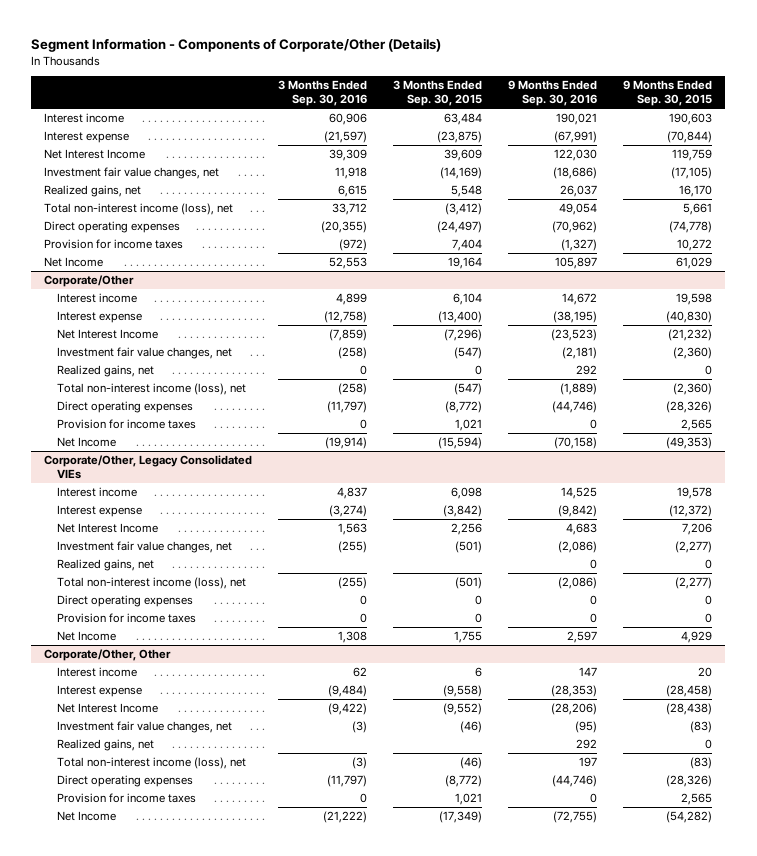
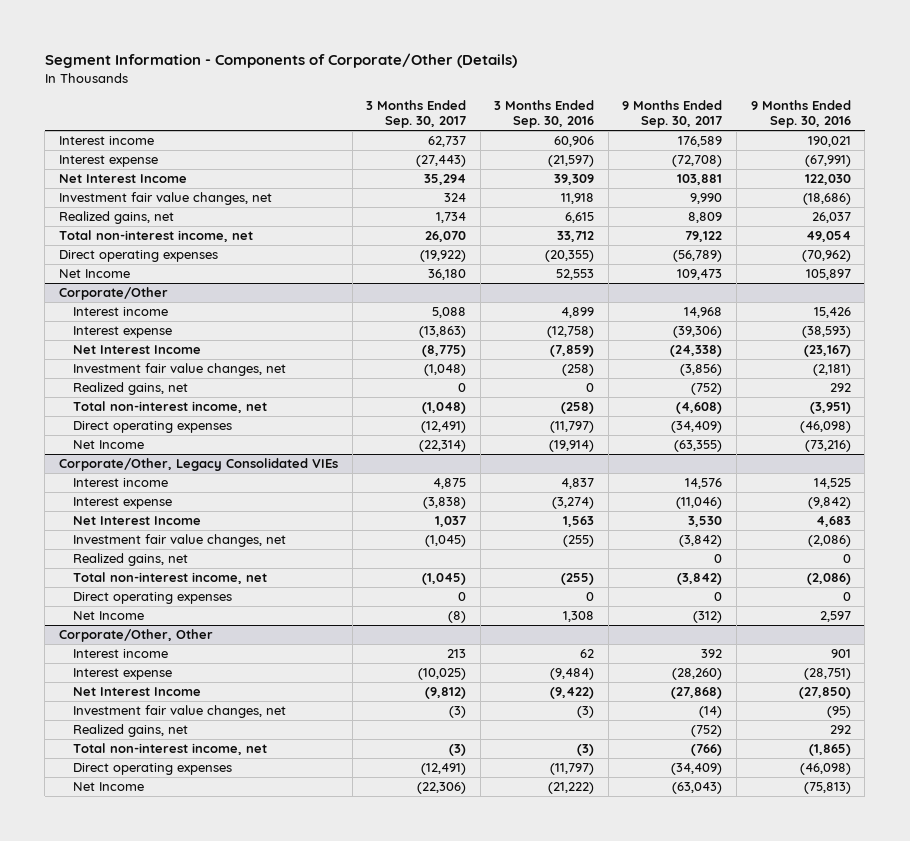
[393,80,483,107] 3 Months Ended Sep. 30, 2015 -> none
[623,80,713,107] 9 Months Ended Sep. 30, 2015 -> none
none -> [366,99,467,129] 3 Months Ended Sep. 30, 2017
none -> [622,99,723,129] 9 Months Ended Sep. 30, 2017
[44,203,234,216] Total non-interest income (loss), net -> [58,230,253,243] Total non-interest income, net
[44,239,184,250] Provision for income taxes -> none
[562,293,598,306] 14,672 -> [813,307,851,319] 15,426
[553,311,598,324] (38,195) -> [801,326,851,339] (38,593)
[551,329,598,342] (23,523) -> [803,345,851,358] (23,167)
[56,419,196,430] Provision for income taxes -> none
[56,383,246,396] Total non-interest income (loss), net -> [73,401,268,414] Total non-interest income, net
[560,383,598,396] (1,889) -> [809,402,851,415] (3,951)
[552,401,598,414] (44,746) -> [799,421,851,434] (46,098)
[554,437,598,450] (70,158) -> [804,440,851,453] (73,216)
[56,577,246,590] Total non-interest income (loss), net -> [73,572,268,585] Total non-interest income, net
[56,613,196,624] Provision for income taxes -> none
[579,667,598,677] 147 -> [830,649,851,659] 901
[551,685,598,698] (28,353) -> [803,668,851,681] (28,751)
[551,703,598,716] (28,206) -> [798,687,851,700] (27,850)
[56,793,196,804] Provision for income taxes -> none
[56,757,246,770] Total non-interest income (loss), net -> [73,743,268,756] Total non-interest income, net
[579,757,598,768] 197 -> [808,744,851,757] (1,865)
[552,775,598,788] (44,746) -> [799,763,851,776] (46,098)
[553,811,598,824] (72,755) -> [803,782,851,795] (75,813)

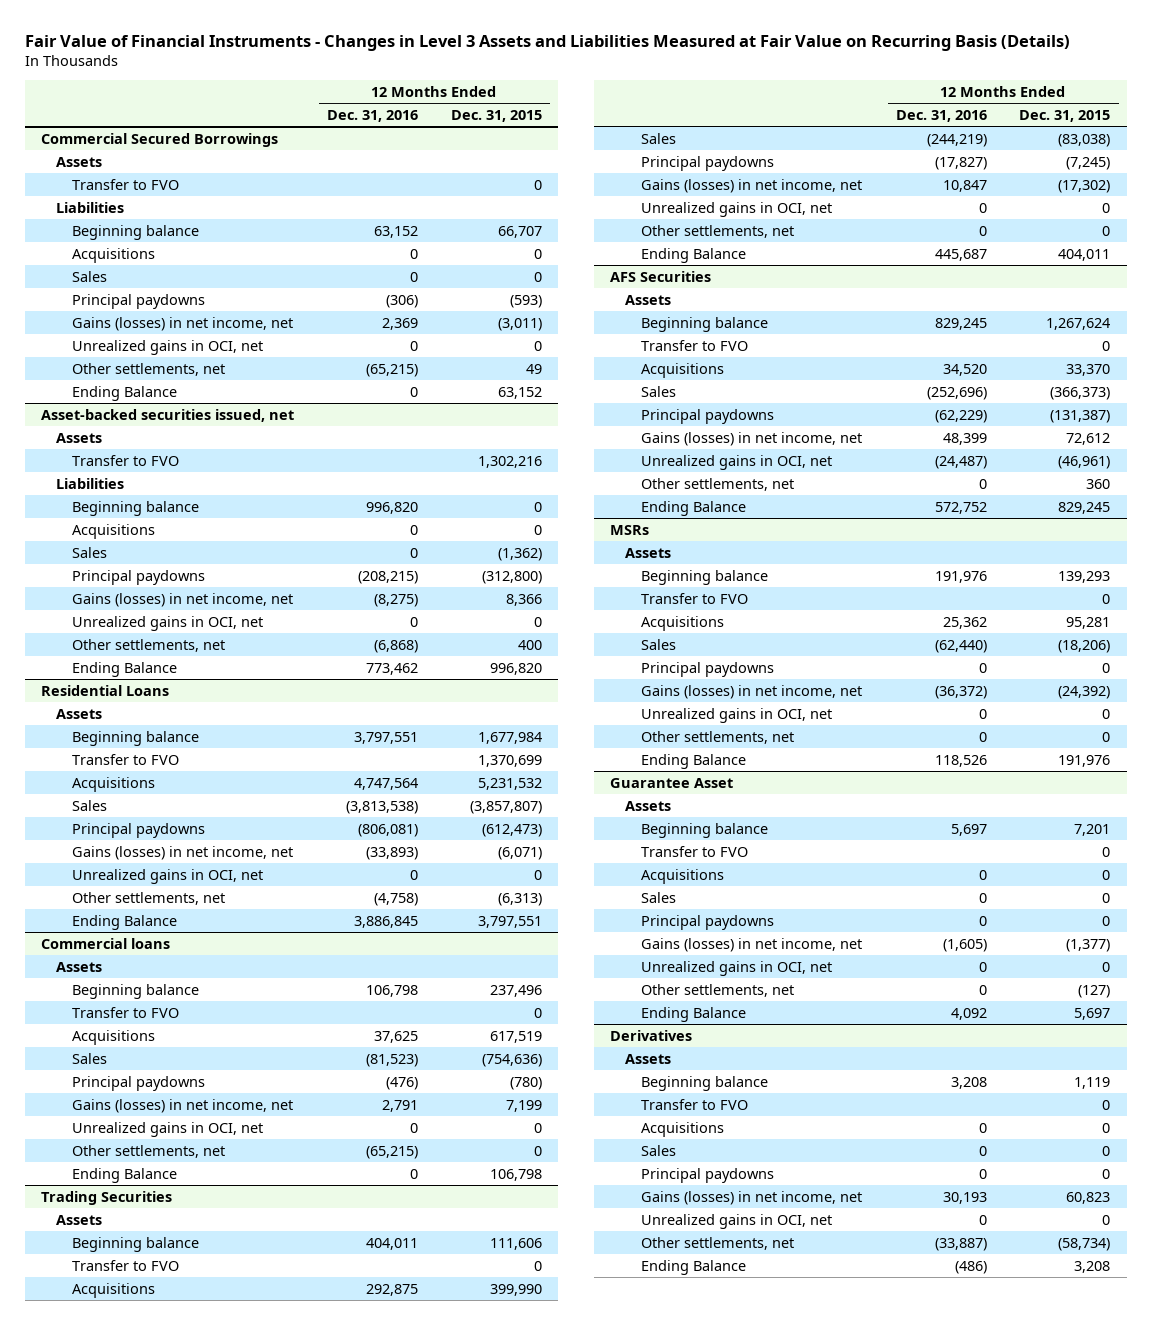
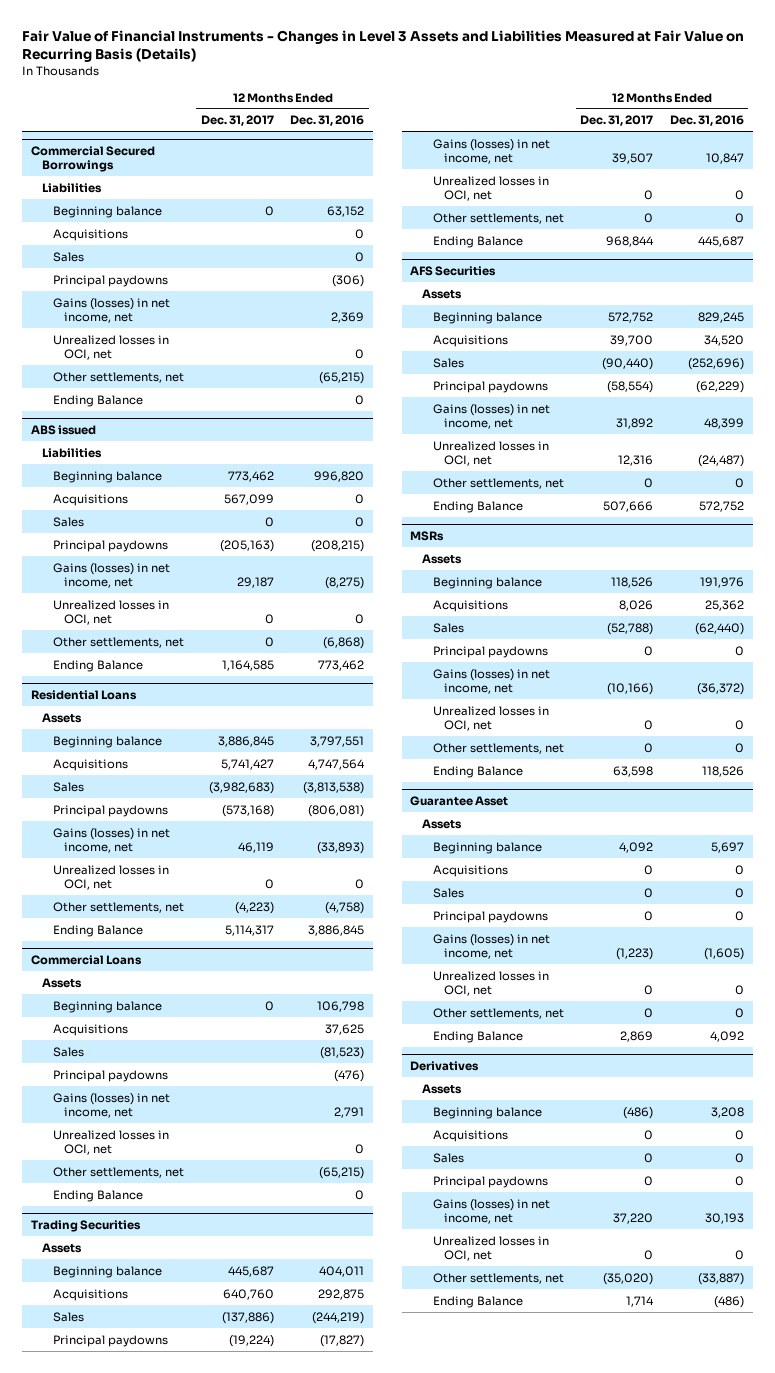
[450,110,542,123] Dec. 31, 2015 -> none
none -> [200,115,274,127] Dec. 31, 2017
[56,156,103,167] Assets -> none
[71,178,179,190] Transfer to FVO -> none
[71,339,263,355] Unrealized gains in OCI, net -> [52,334,169,360] Unrealized losses in OCI, net
[56,432,103,443] Assets -> none
[71,454,179,466] Transfer to FVO -> none
[41,408,295,422] Asset-backed securities issued, net -> [30,424,96,435] ABS issued
[71,615,263,631] Unrealized gains in OCI, net -> [52,599,169,625] Unrealized losses in OCI, net
[71,753,179,765] Transfer to FVO -> none
[71,868,263,884] Unrealized gains in OCI, net -> [52,864,169,890] Unrealized losses in OCI, net
[41,937,171,949] Commercial loans -> [30,954,142,965] Commercial Loans
[71,1006,179,1018] Transfer to FVO -> none
[71,1121,263,1137] Unrealized gains in OCI, net -> [52,1129,169,1155] Unrealized losses in OCI, net
[71,1259,179,1271] Transfer to FVO -> none
[640,201,832,217] Unrealized gains in OCI, net -> [432,175,549,201] Unrealized losses in OCI, net
[640,339,748,351] Transfer to FVO -> none
[640,454,832,470] Unrealized gains in OCI, net -> [432,440,549,466] Unrealized losses in OCI, net
[640,592,748,604] Transfer to FVO -> none
[640,707,832,723] Unrealized gains in OCI, net -> [432,705,549,731] Unrealized losses in OCI, net
[640,845,748,857] Transfer to FVO -> none
[640,960,832,976] Unrealized gains in OCI, net -> [432,970,549,996] Unrealized losses in OCI, net
[640,1098,748,1110] Transfer to FVO -> none
[640,1213,832,1229] Unrealized gains in OCI, net -> [432,1235,549,1261] Unrealized losses in OCI, net

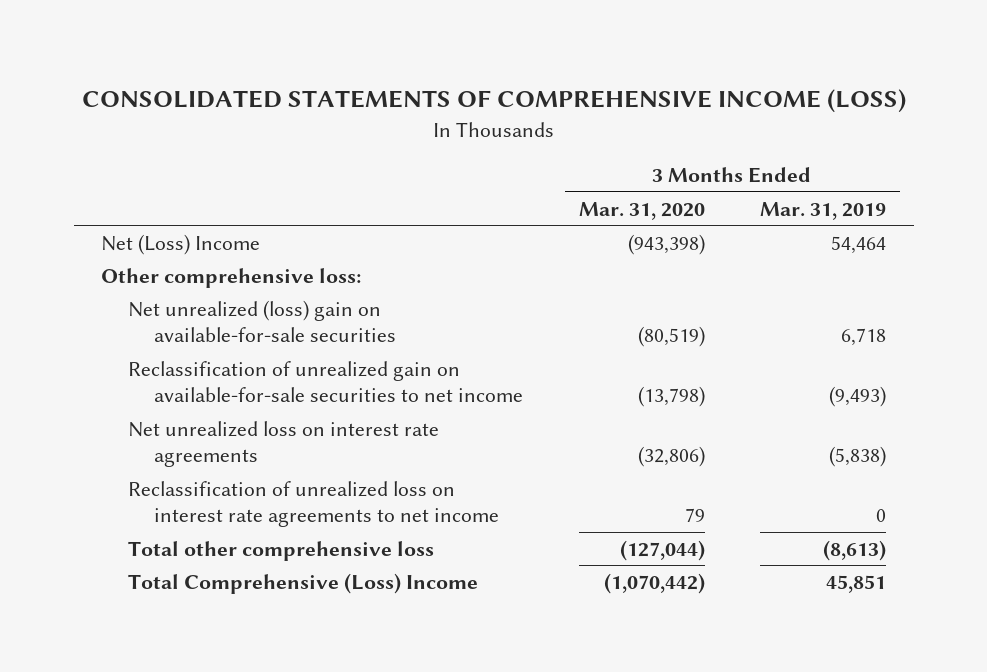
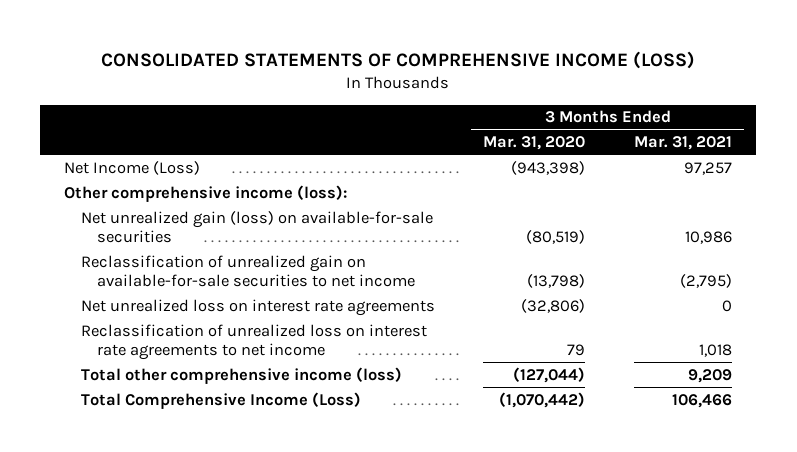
[759,201,886,220] Mar. 31, 2019 -> none
none -> [634,136,733,151] Mar. 31, 2021
[101,233,261,255] Net (Loss) Income -> [64,160,201,175] Net Income (Loss)
[101,267,362,288] Other comprehensive loss: -> [64,184,348,202] Other comprehensive income (loss):
[127,299,397,343] Net unrealized (loss) gain on available-for-sale securities -> [80,210,433,244] Net unrealized gain (loss) on available-for-sale securities
[127,540,434,561] Total other comprehensive loss -> [80,366,402,384] Total other comprehensive income (loss)
[127,572,478,594] Total Comprehensive (Loss) Income -> [80,391,361,409] Total Comprehensive Income (Loss)

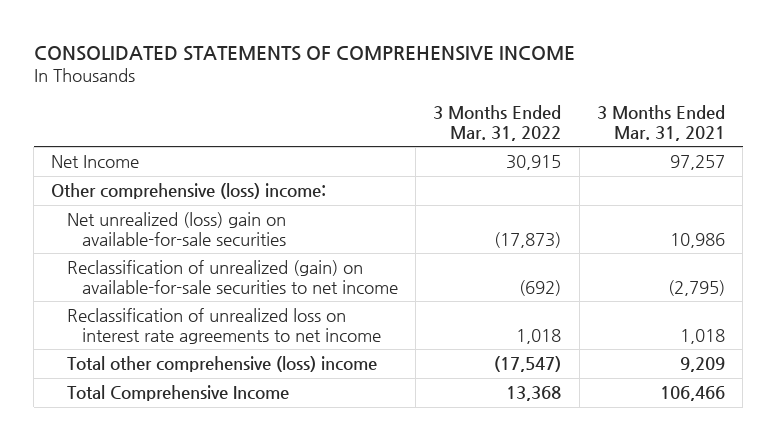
[101,50,696,69] CONSOLIDATED STATEMENTS OF COMPREHENSIVE INCOME (LOSS) -> [33,46,575,62] CONSOLIDATED STATEMENTS OF COMPREHENSIVE INCOME
[483,136,586,151] Mar. 31, 2020 -> none
none -> [433,104,562,141] 3 Months Ended Mar. 31, 2022
[80,298,435,316] Net unrealized loss on interest rate agreements -> none
[64,160,201,175] Net Income (Loss) -> [51,155,140,169] Net Income
[64,184,348,202] Other comprehensive income (loss): -> [51,183,327,200] Other comprehensive (loss) income:
[80,210,433,244] Net unrealized gain (loss) on available-for-sale securities -> [66,212,286,246] Net unrealized (loss) gain on available-for-sale securities
[80,254,416,288] Reclassification of unrealized gain on available-for-sale securities to net income -> [66,260,398,294] Reclassification of unrealized (gain) on available-for-sale securities to net income
[80,366,402,384] Total other comprehensive income (loss) -> [66,356,377,373] Total other comprehensive (loss) income
[80,391,361,409] Total Comprehensive Income (Loss) -> [66,385,289,402] Total Comprehensive Income

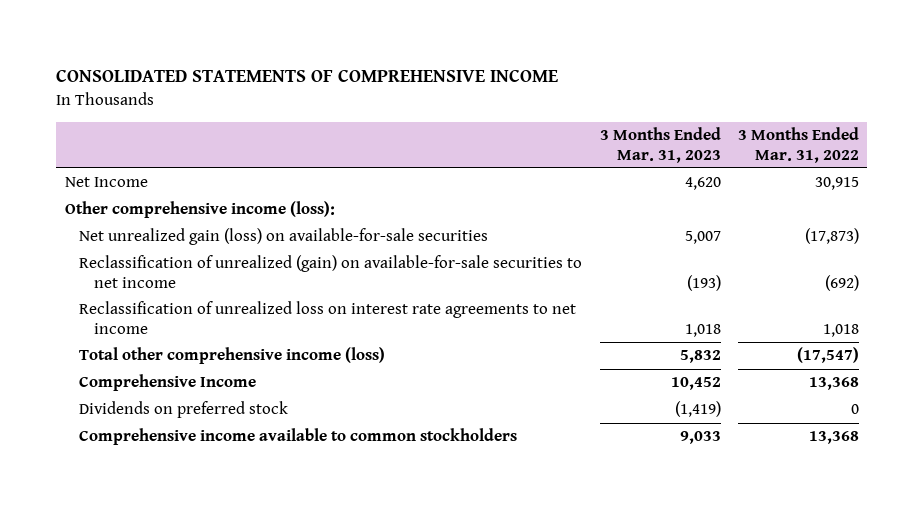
[596,104,725,141] 3 Months Ended Mar. 31, 2021 -> none
none -> [599,127,721,163] 3 Months Ended Mar. 31, 2023
[51,183,327,200] Other comprehensive (loss) income: -> [65,201,336,219] Other comprehensive income (loss):
[66,212,286,246] Net unrealized (loss) gain on available-for-sale securities -> [79,228,489,246] Net unrealized gain (loss) on available-for-sale securities
[66,356,377,373] Total other comprehensive (loss) income -> [79,347,386,365] Total other comprehensive income (loss)
[66,385,289,402] Total Comprehensive Income -> [79,374,257,392] Comprehensive Income
none -> [79,401,289,419] Dividends on preferred stock
none -> [79,428,518,446] Comprehensive income available to common stockholders

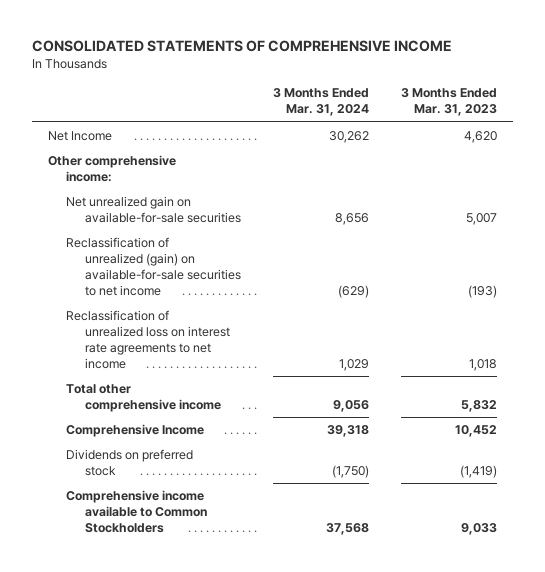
[737,127,859,163] 3 Months Ended Mar. 31, 2022 -> none
none -> [272,88,369,117] 3 Months Ended Mar. 31, 2024
[65,201,336,219] Other comprehensive income (loss): -> [48,154,177,182] Other comprehensive income:
[79,228,489,246] Net unrealized gain (loss) on available-for-sale securities -> [66,195,241,223] Net unrealized gain on available-for-sale securities
[79,347,386,365] Total other comprehensive income (loss) -> [66,383,221,412] Total other comprehensive income
[79,428,518,446] Comprehensive income available to common stockholders -> [66,489,207,533] Comprehensive income available to Common Stockholders

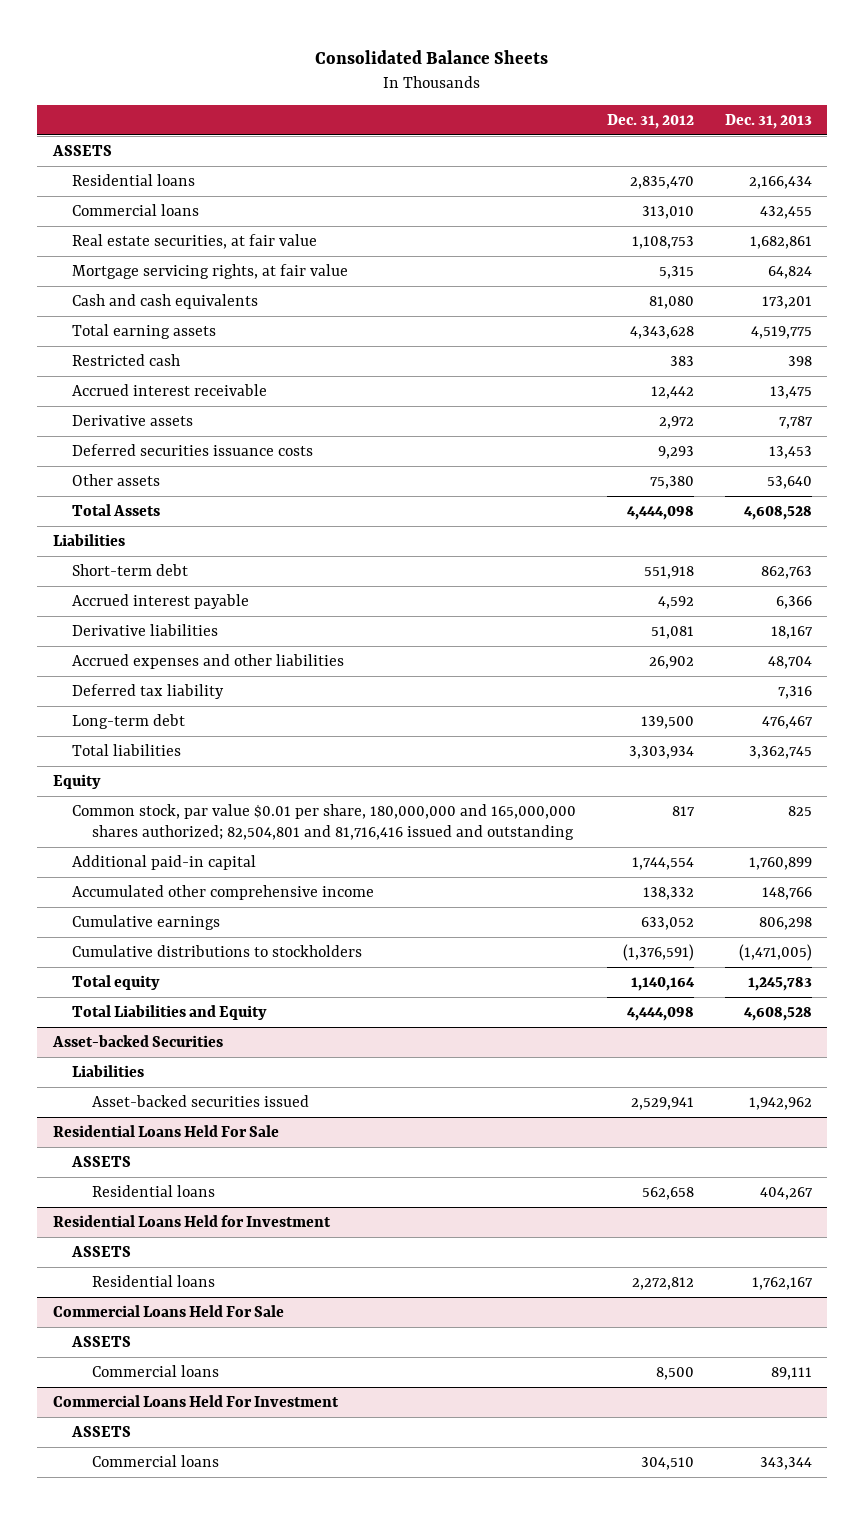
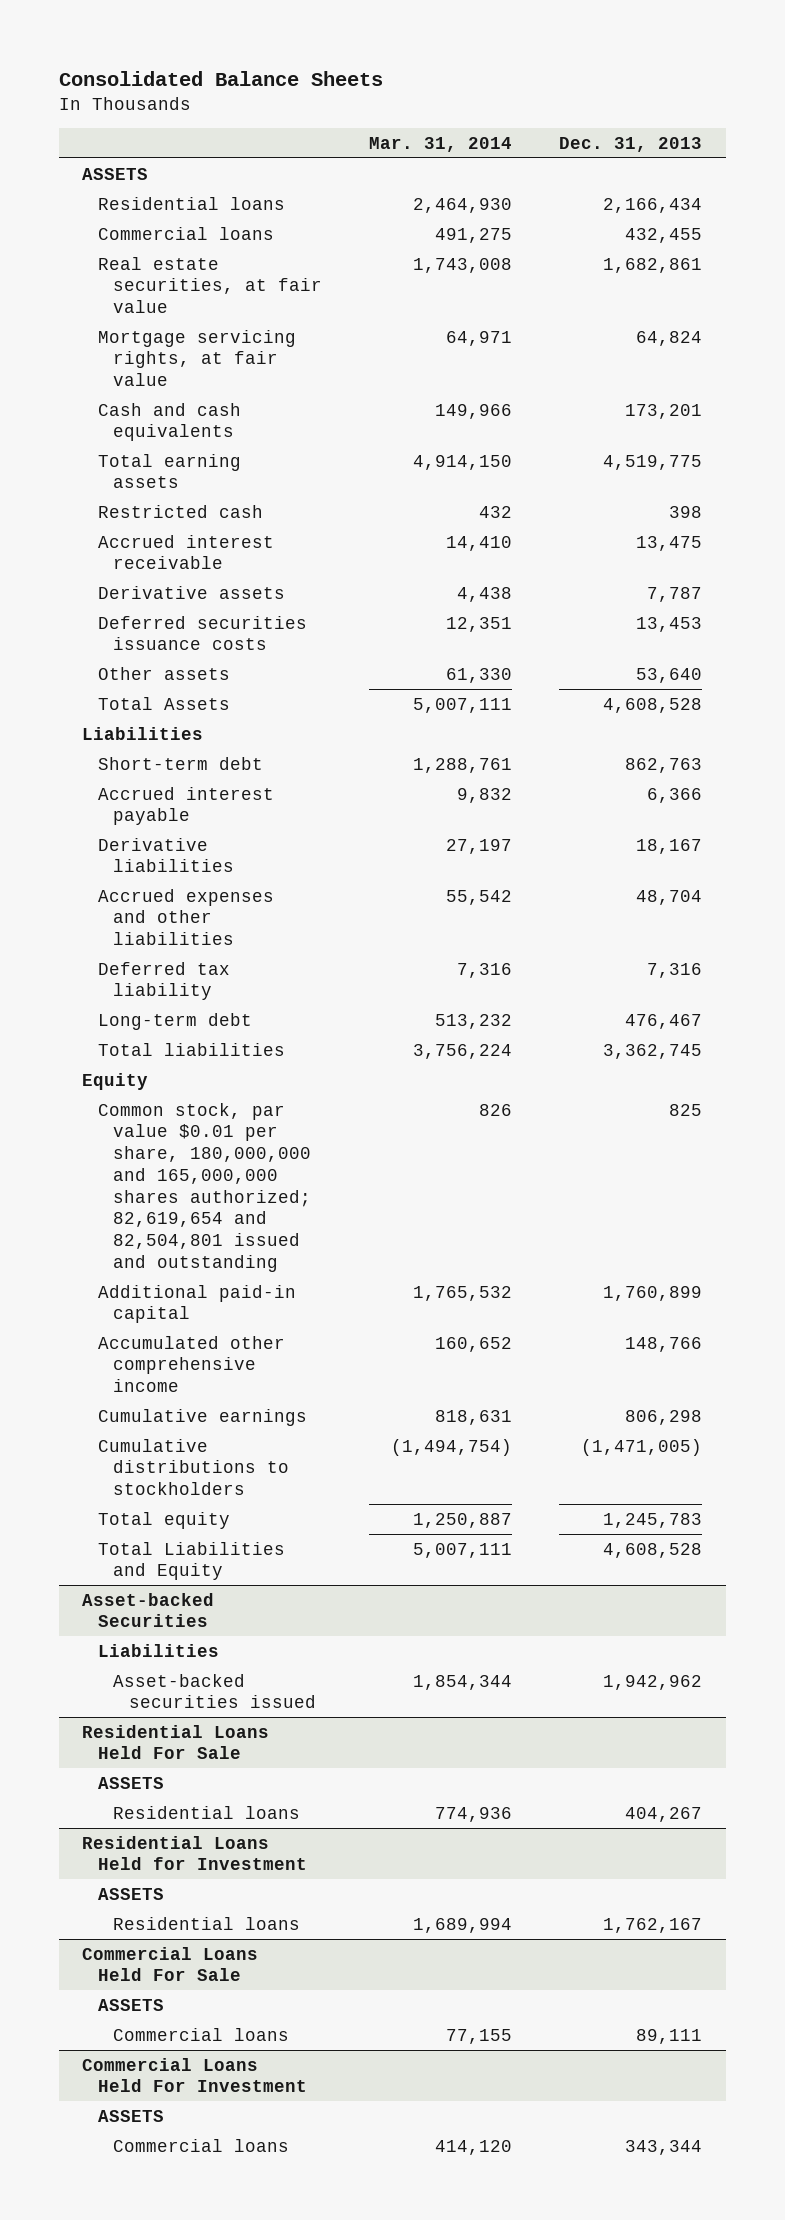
[607,113,695,129] Dec. 31, 2012 -> none
none -> [369,136,513,152] Mar. 31, 2014
[72,803,577,841] Common stock, par value $0.01 per share, 180,000,000 and 165,000,000 shares authorized; 82,504,801 and 81,716,416 issued and outstanding -> [97,1102,312,1272] Common stock, par value $0.01 per share, 180,000,000 and 165,000,000 shares authorized; 82,619,654 and 82,504,801 issued and outstanding

